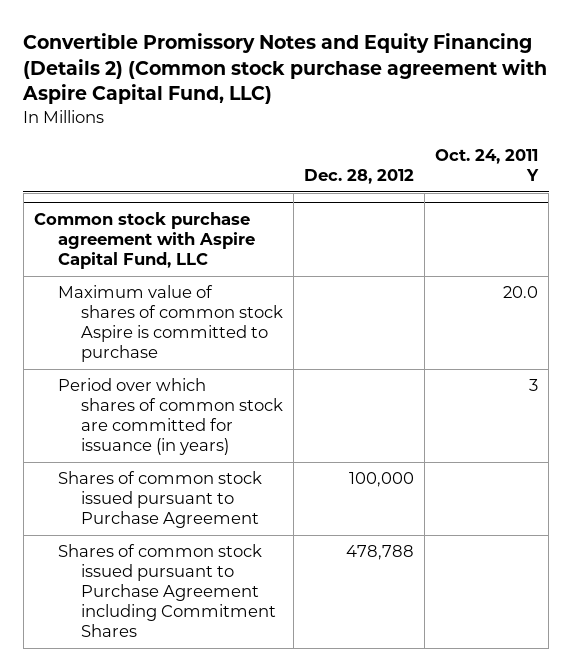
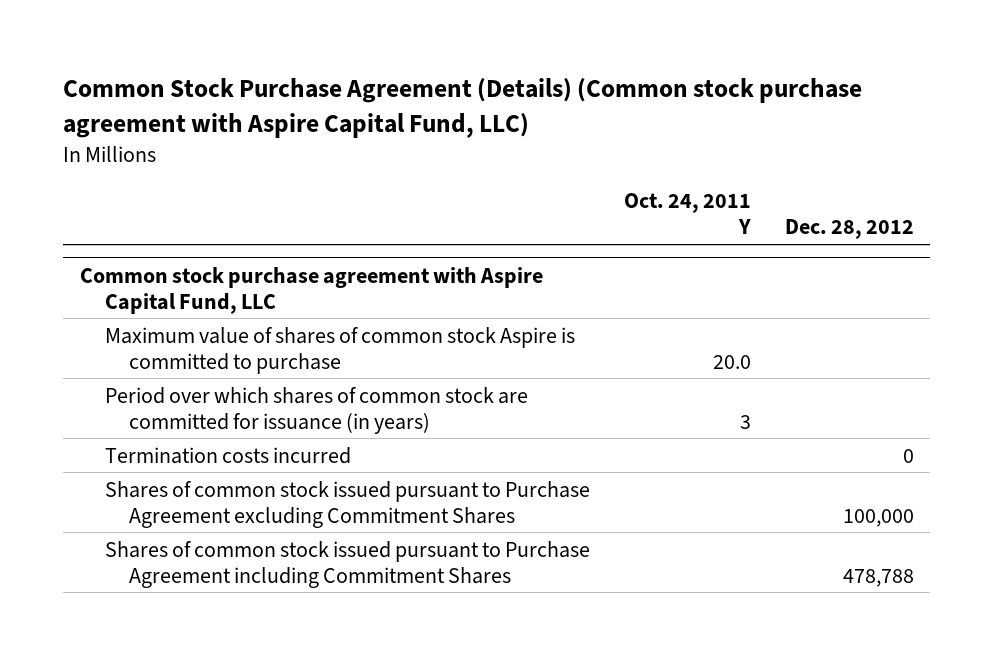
[22,32,548,105] Convertible Promissory Notes and Equity Financing (Details 2) (Common stock purchase agreement with Aspire Capital Fund, LLC) -> [62,78,862,138] Common Stock Purchase Agreement (Details) (Common stock purchase agreement with Aspire Capital Fund, LLC)
none -> [104,446,351,464] Termination costs incurred
[57,471,262,529] Shares of common stock issued pursuant to Purchase Agreement -> [104,480,590,528] Shares of common stock issued pursuant to Purchase Agreement excluding Commitment Shares

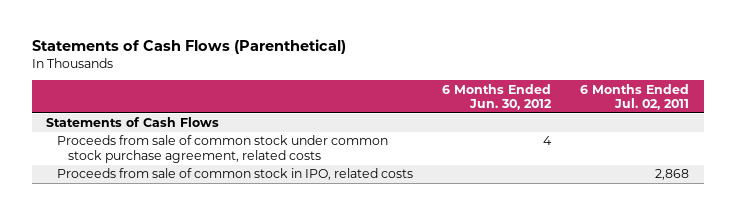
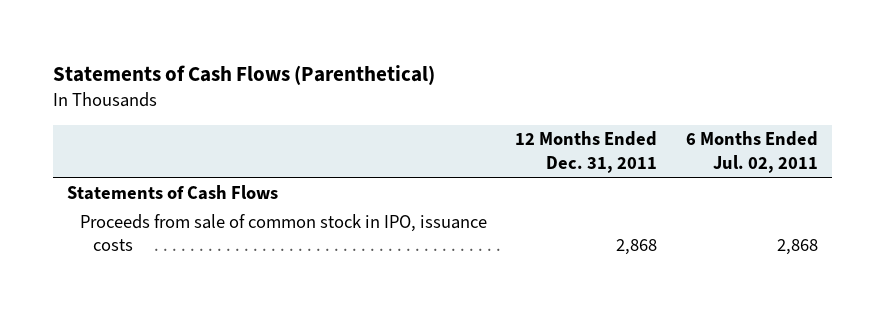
[442,83,553,111] 6 Months Ended Jun. 30, 2012 -> none
none -> [515,131,658,173] 12 Months Ended Dec. 31, 2011
[57,135,389,163] Proceeds from sale of common stock under common stock purchase agreement, related costs -> none
[57,168,414,181] Proceeds from sale of common stock in IPO, related costs -> [80,213,488,252] Proceeds from sale of common stock in IPO, issuance costs

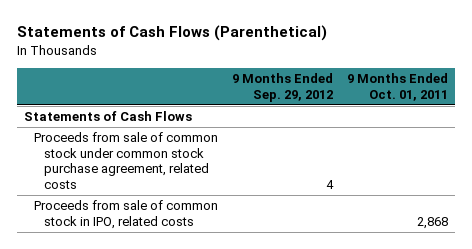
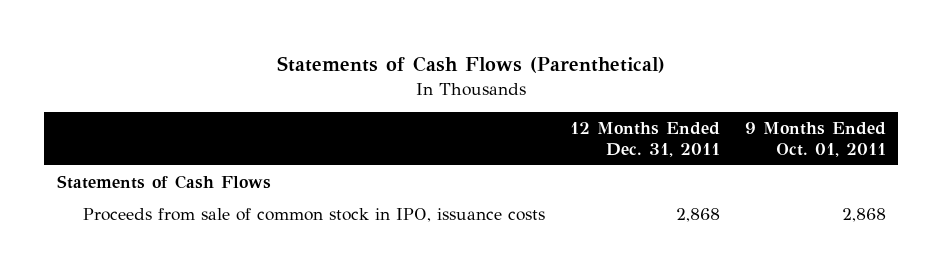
[232,73,334,102] 9 Months Ended Sep. 29, 2012 -> none
none -> [569,121,720,157] 12 Months Ended Dec. 31, 2011
[34,132,219,189] Proceeds from sale of common stock under common stock purchase agreement, related costs -> none
[34,200,219,229] Proceeds from sale of common stock in IPO, related costs -> [82,207,545,222] Proceeds from sale of common stock in IPO, issuance costs

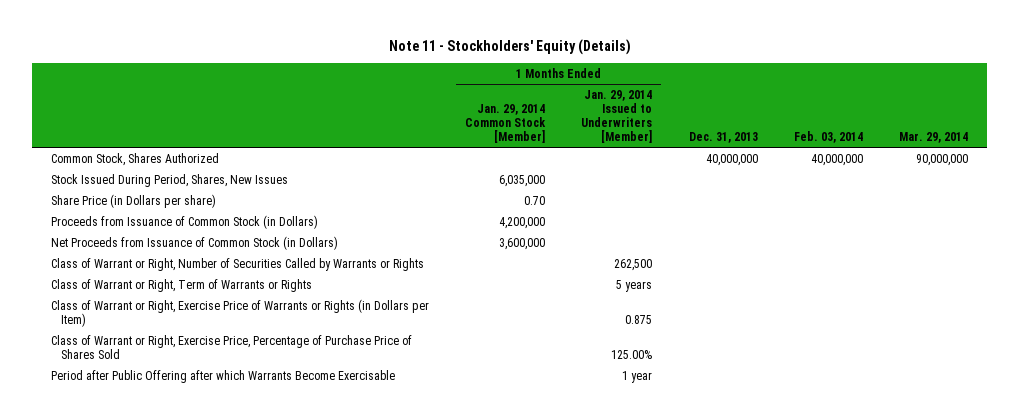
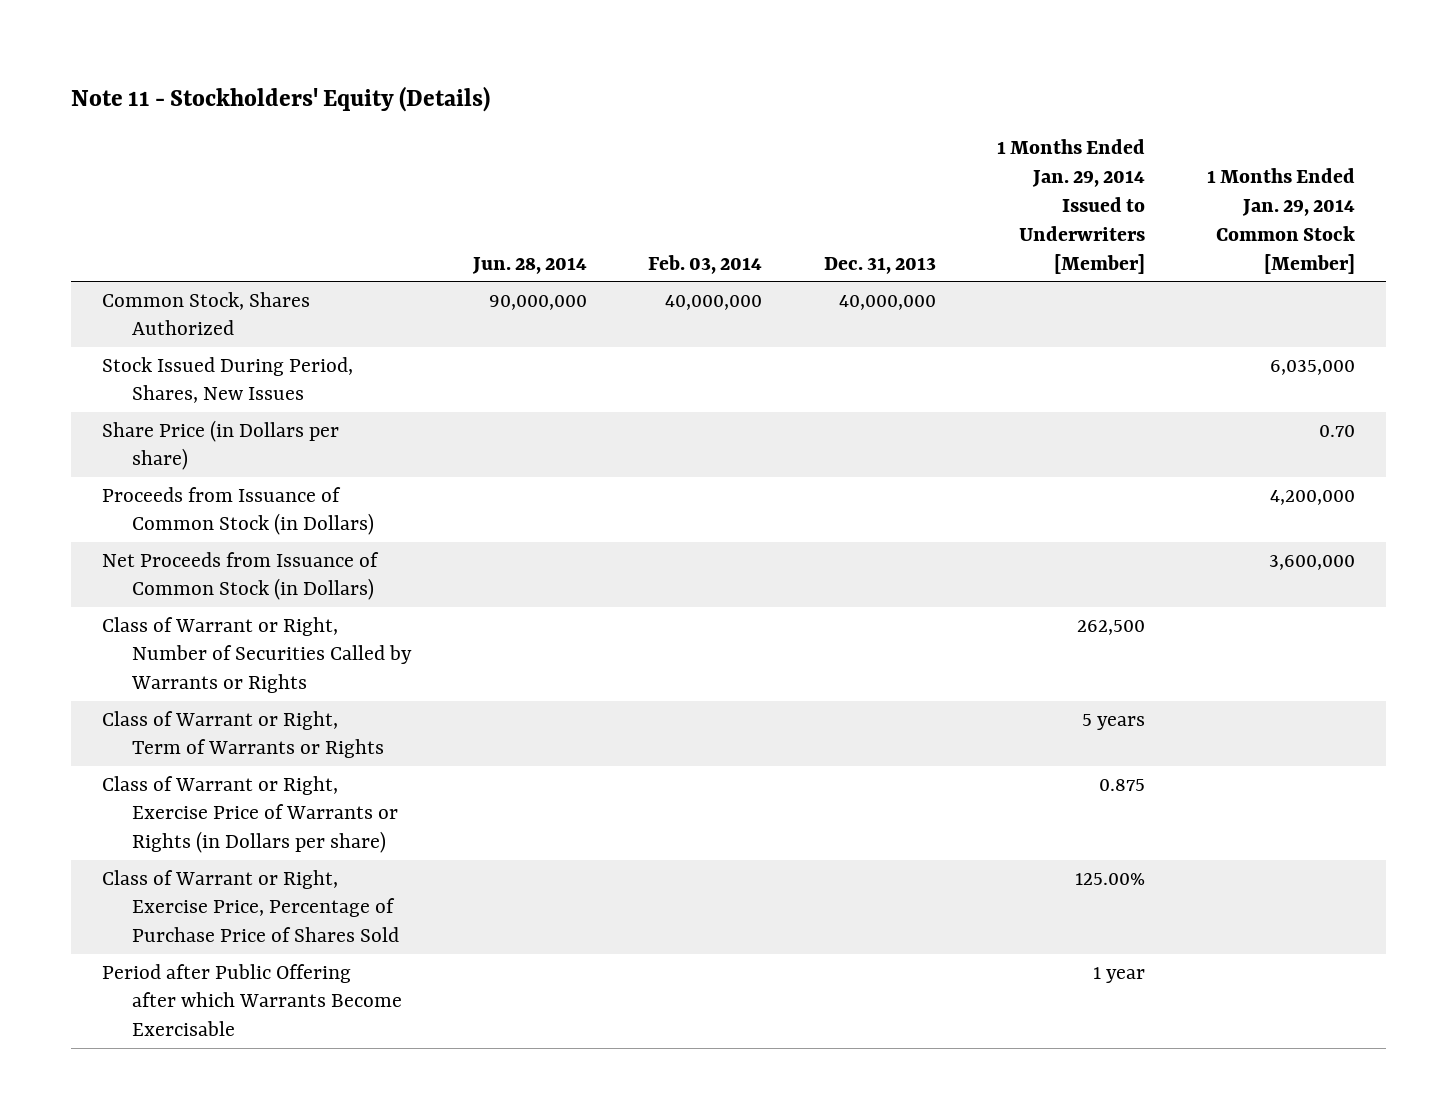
[899,132,969,144] Mar. 29, 2014 -> none
none -> [471,256,587,274] Jun. 28, 2014
[50,298,429,327] Class of Warrant or Right, Exercise Price of Warrants or Rights (in Dollars per Item) -> [101,775,399,854] Class of Warrant or Right, Exercise Price of Warrants or Rights (in Dollars per share)

